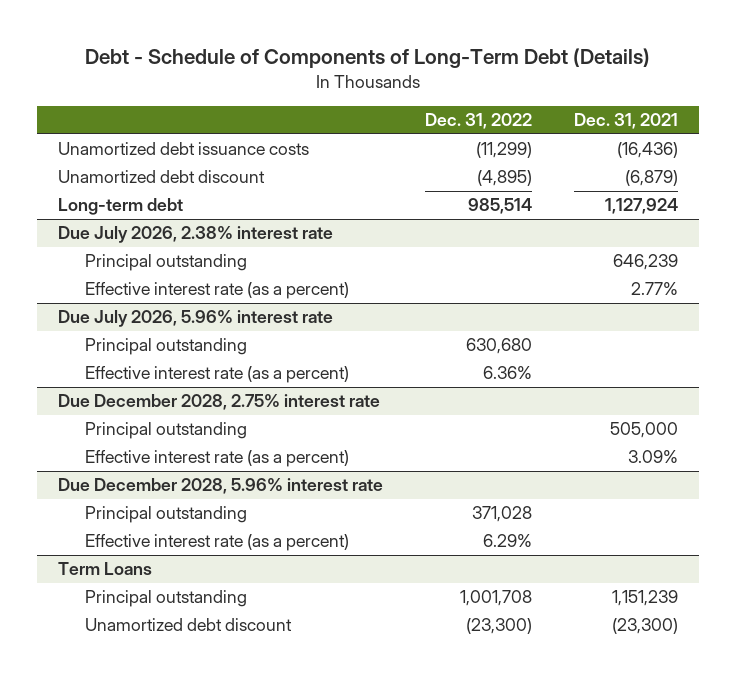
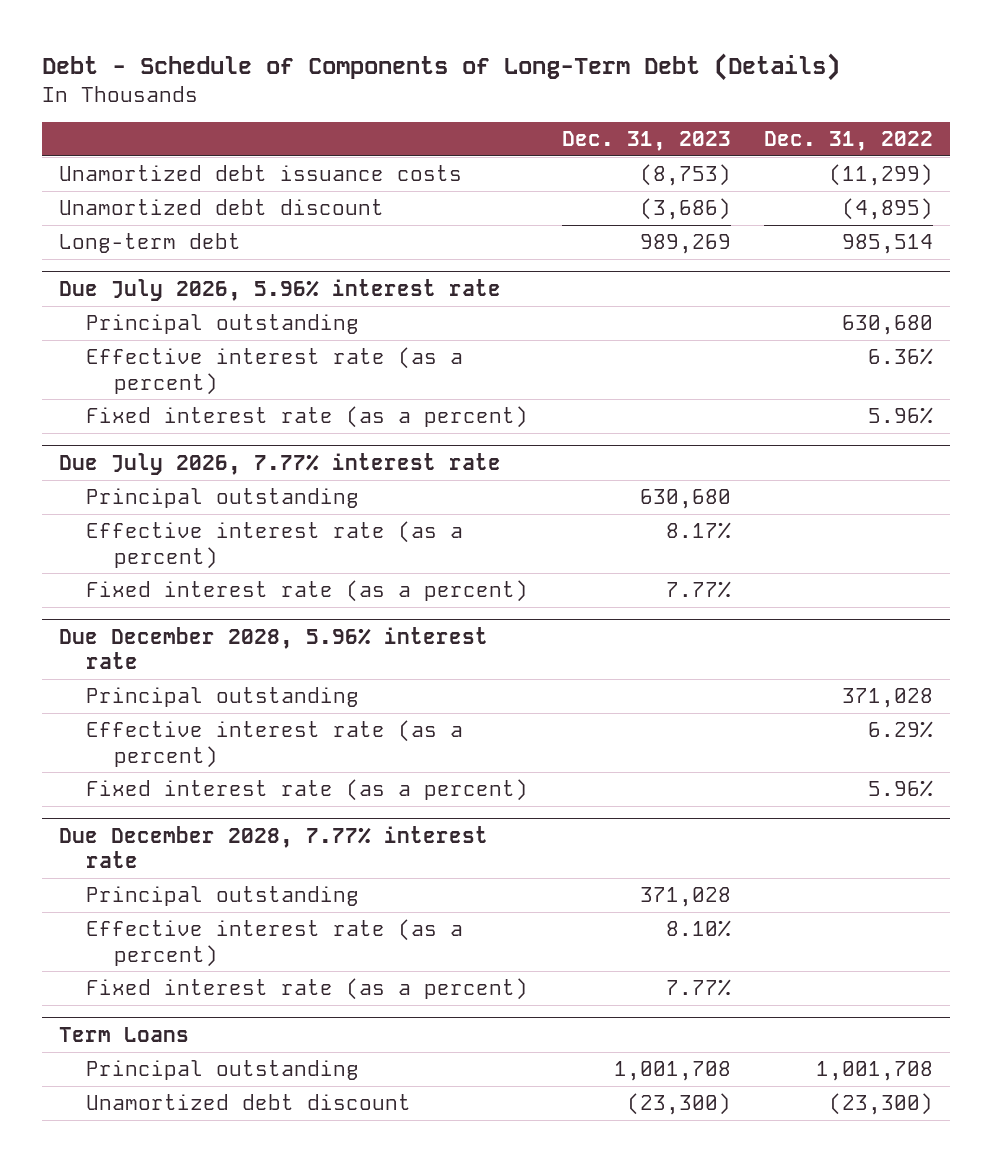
[573,113,678,130] Dec. 31, 2021 -> none
none -> [561,131,731,152] Dec. 31, 2023
[57,226,333,244] Due July 2026, 2.38% interest rate -> none
[84,254,247,272] Principal outstanding -> none
[84,282,349,300] Effective interest rate (as a percent) -> none
[57,394,380,411] Due December 2028, 2.75% interest rate -> none
none -> [86,406,529,429] Fixed interest rate (as a percent)
none -> [58,452,501,475] Due July 2026, 7.77% interest rate
none -> [86,580,529,603] Fixed interest rate (as a percent)
none -> [86,779,529,802] Fixed interest rate (as a percent)
none -> [58,825,488,869] Due December 2028, 7.77% interest rate
none -> [86,886,360,907] Principal outstanding
none -> [86,919,464,967] Effective interest rate (as a percent)
none -> [86,978,529,1001] Fixed interest rate (as a percent)

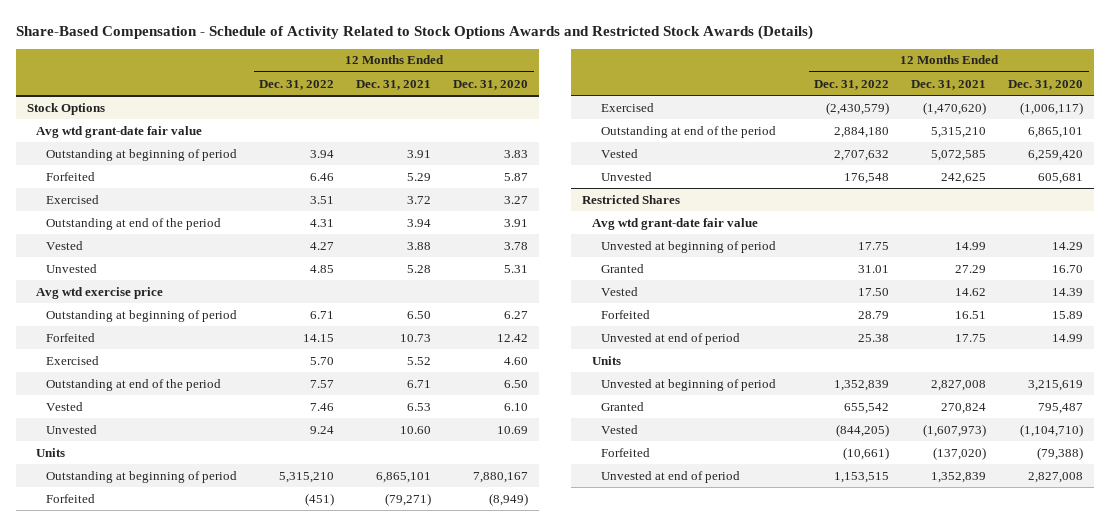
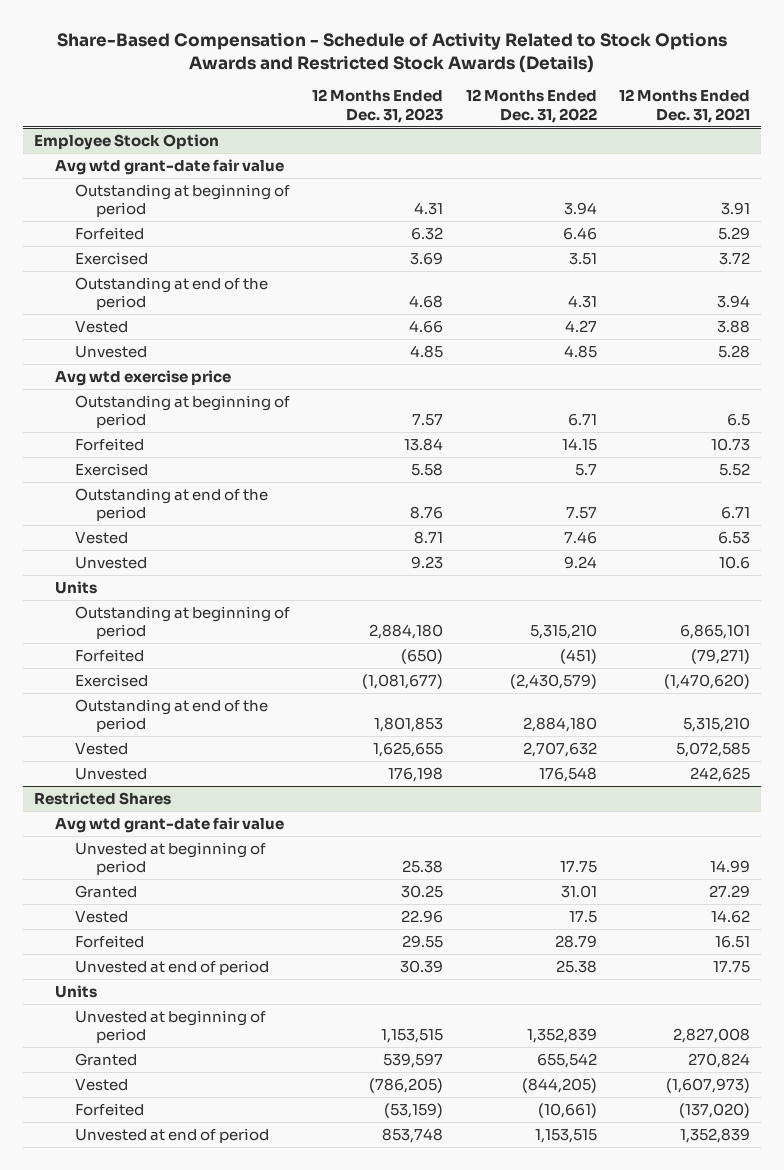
[453,79,529,90] Dec. 31, 2020 -> none
none -> [312,89,444,123] 12 Months Ended Dec. 31, 2023
[26,102,105,115] Stock Options -> [34,133,220,150] Employee Stock Option
[407,310,432,319] 6.50 -> [726,413,750,427] 6.5
[310,356,335,365] 5.70 -> [574,463,597,476] 5.7
[400,425,432,434] 10.60 -> [718,555,750,569] 10.6
[858,287,890,296] 17.50 -> [568,910,597,923] 17.5

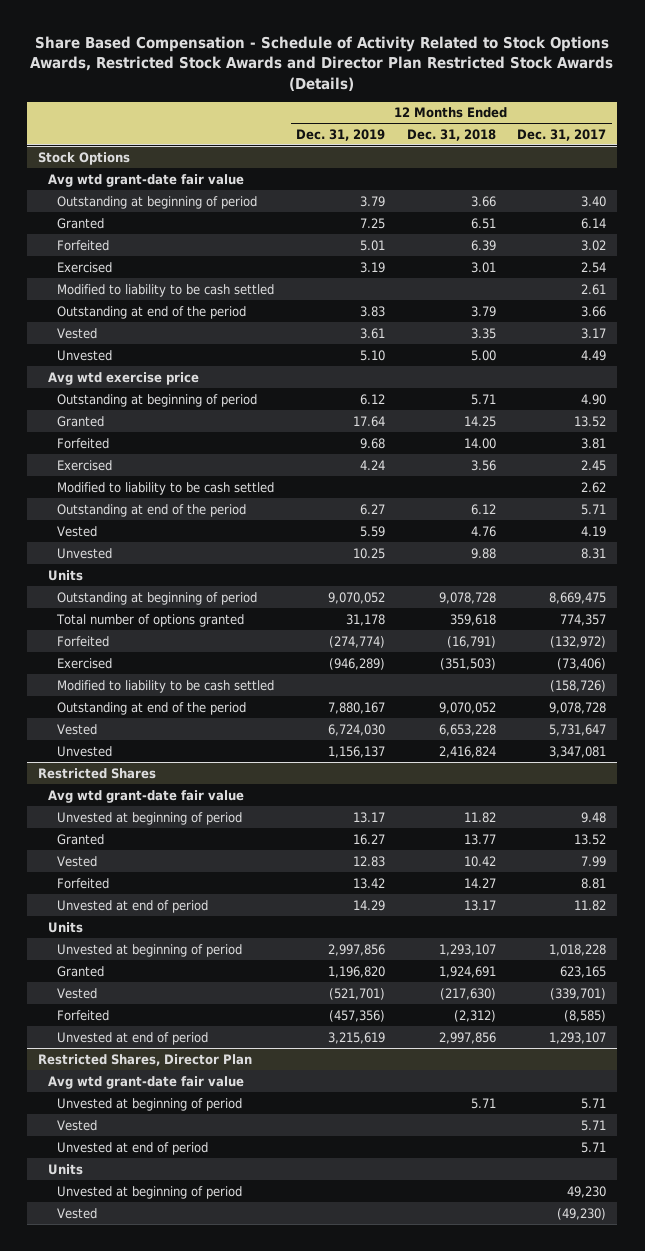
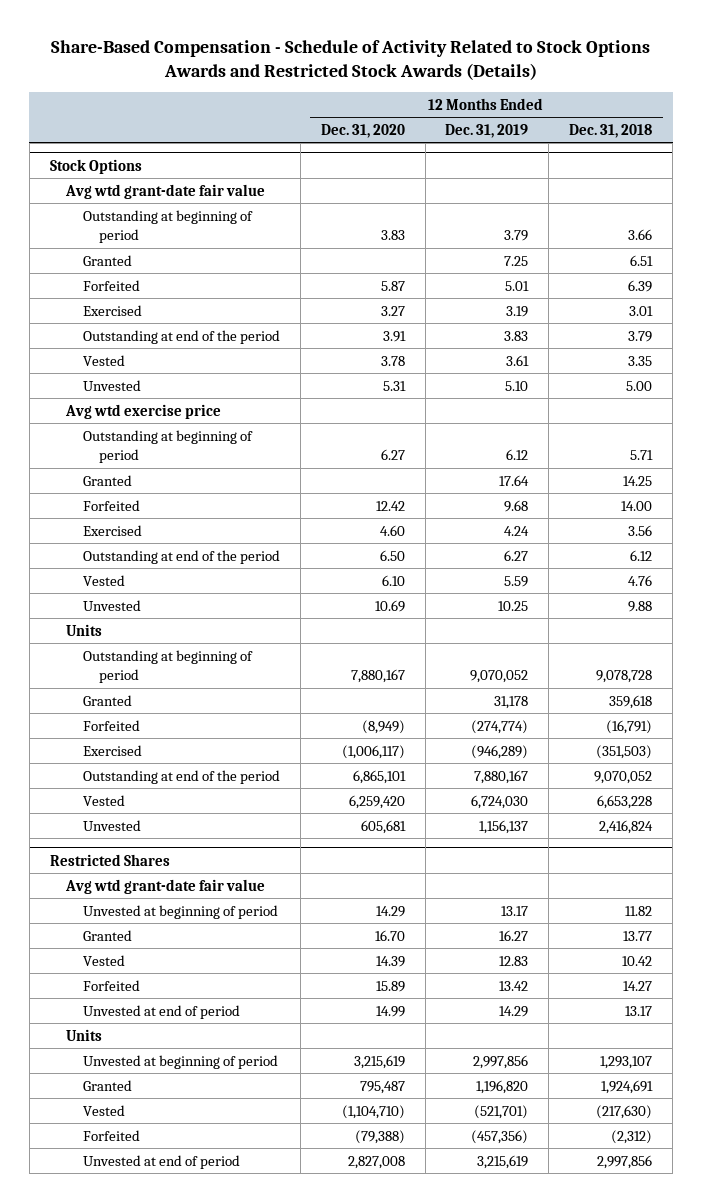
[30,35,614,91] Share Based Compensation - Schedule of Activity Related to Stock Options Awards, Restricted Stock Awards and Director Plan Restricted Stock Awards (Details) -> [51,39,651,80] Share-Based Compensation - Schedule of Activity Related to Stock Options Awards and Restricted Stock Awards (Details)
[517,128,607,141] Dec. 31, 2017 -> none
none -> [320,123,405,138] Dec. 31, 2020
[57,283,275,297] Modified to liability to be cash settled -> none
[57,481,275,495] Modified to liability to be cash settled -> none
[56,613,245,627] Total number of options granted -> [82,694,132,706] Granted
[57,679,275,693] Modified to liability to be cash settled -> none
[38,1053,253,1066] Restricted Shares, Director Plan -> none
[47,1075,244,1089] Avg wtd grant-date fair value -> none
[57,1097,243,1111] Unvested at beginning of period -> none
[57,1119,98,1131] Vested -> none
[57,1141,209,1155] Unvested at end of period -> none
[47,1163,83,1175] Units -> none
[57,1185,243,1199] Unvested at beginning of period -> none
[57,1207,98,1219] Vested -> none

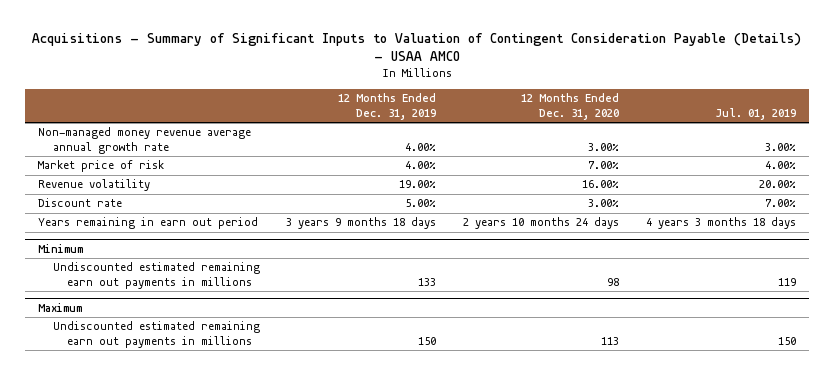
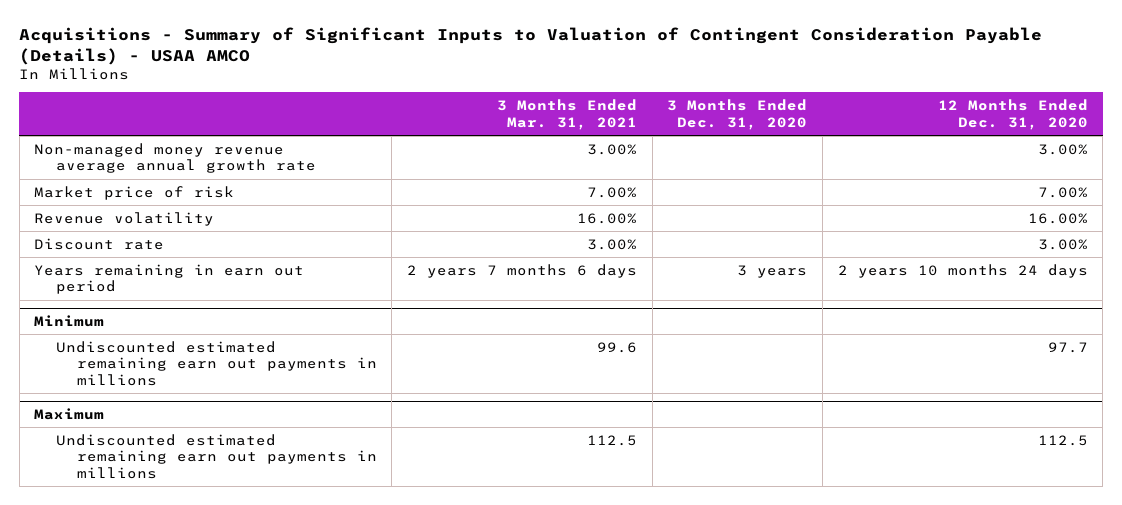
[338,93,437,120] 12 Months Ended Dec. 31, 2019 -> none
[714,107,796,120] Jul. 01, 2019 -> none
none -> [497,98,638,130] 3 Months Ended Mar. 31, 2021
none -> [667,98,808,130] 3 Months Ended Dec. 31, 2020
[607,277,620,286] 98 -> [1047,341,1088,353] 97.7
[601,336,620,345] 113 -> [1037,434,1088,446] 112.5

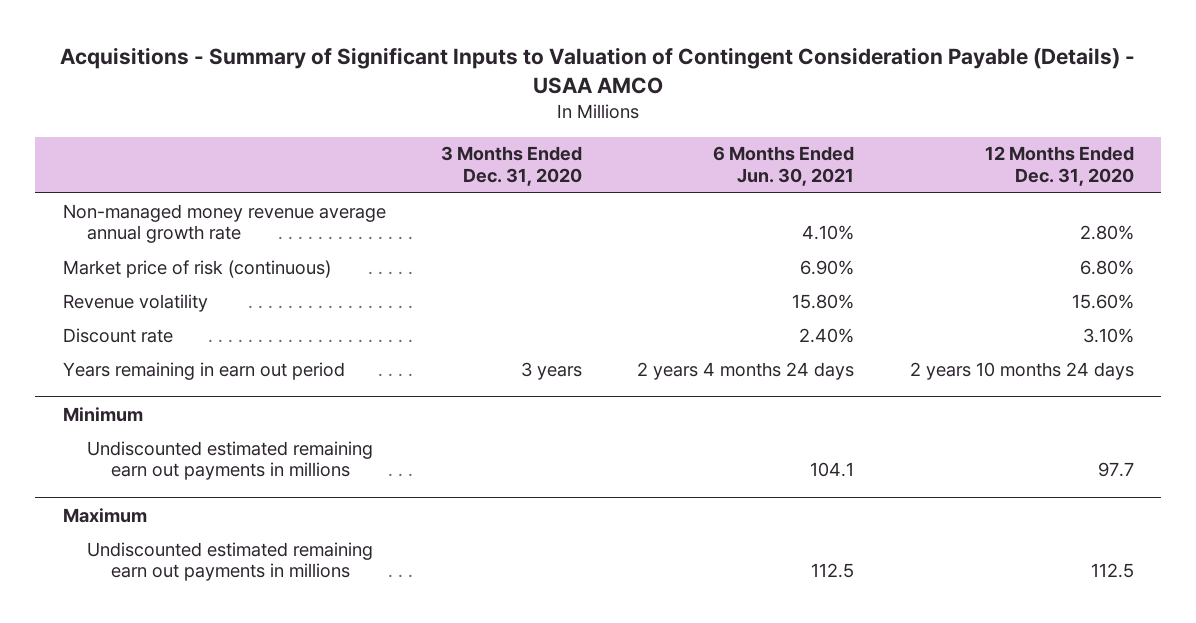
[497,98,638,130] 3 Months Ended Mar. 31, 2021 -> none
none -> [713,146,855,187] 6 Months Ended Jun. 30, 2021
[1037,143,1088,155] 3.00% -> [1079,225,1134,241] 2.80%
[34,185,235,200] Market price of risk -> [62,259,331,278] Market price of risk (continuous)
[1037,186,1088,198] 7.00% -> [1079,259,1134,275] 6.80%
[1027,212,1088,224] 16.00% -> [1071,293,1134,309] 15.60%
[1037,238,1088,250] 3.00% -> [1082,327,1134,343] 3.10%

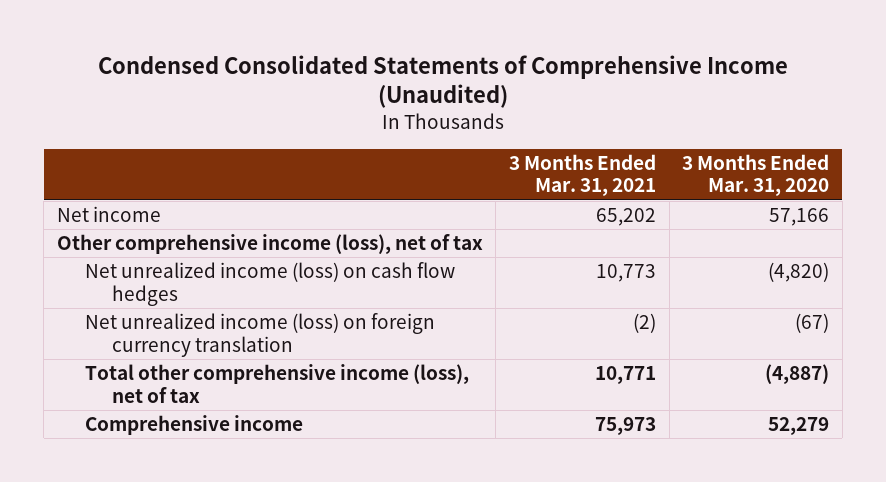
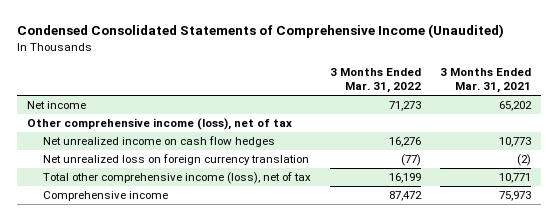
[682,153,830,197] 3 Months Ended Mar. 31, 2020 -> none
none -> [330,68,422,94] 3 Months Ended Mar. 31, 2022
[84,262,455,306] Net unrealized income (loss) on cash flow hedges -> [42,136,275,148] Net unrealized income on cash flow hedges
[84,313,435,357] Net unrealized income (loss) on foreign currency translation -> [42,154,309,166] Net unrealized loss on foreign currency translation

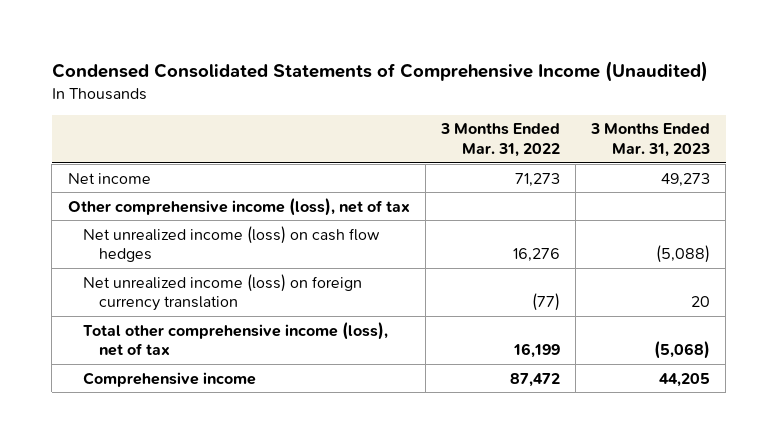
[440,68,532,94] 3 Months Ended Mar. 31, 2021 -> none
none -> [590,123,711,158] 3 Months Ended Mar. 31, 2023
[42,136,275,148] Net unrealized income on cash flow hedges -> [83,225,381,263] Net unrealized income (loss) on cash flow hedges
[42,154,309,166] Net unrealized loss on foreign currency translation -> [83,273,363,312] Net unrealized income (loss) on foreign currency translation

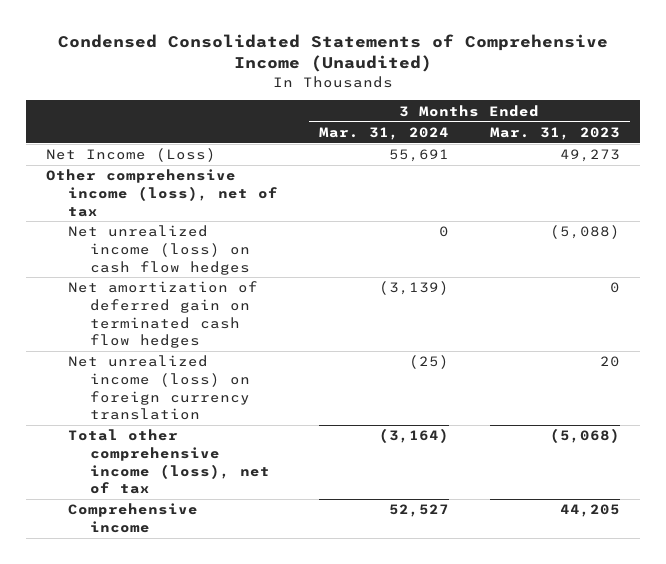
[439,123,560,158] 3 Months Ended Mar. 31, 2022 -> none
none -> [318,126,449,140] Mar. 31, 2024
[67,172,151,184] Net income -> [46,148,217,163] Net Income (Loss)
none -> [67,281,258,349] Net amortization of deferred gain on terminated cash flow hedges

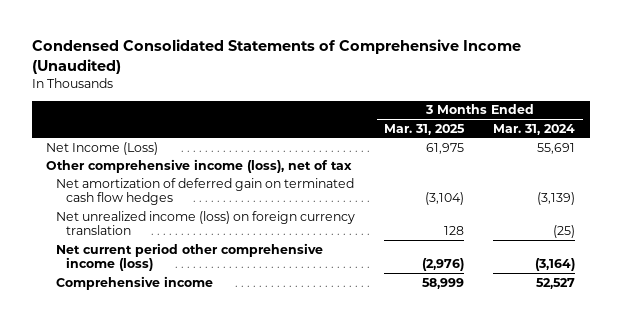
[489,126,620,140] Mar. 31, 2023 -> none
none -> [384,123,466,135] Mar. 31, 2025
[67,225,250,275] Net unrealized income (loss) on cash flow hedges -> none
[67,429,270,495] Total other comprehensive income (loss), net of tax -> [56,242,324,272] Net current period other comprehensive income (loss)

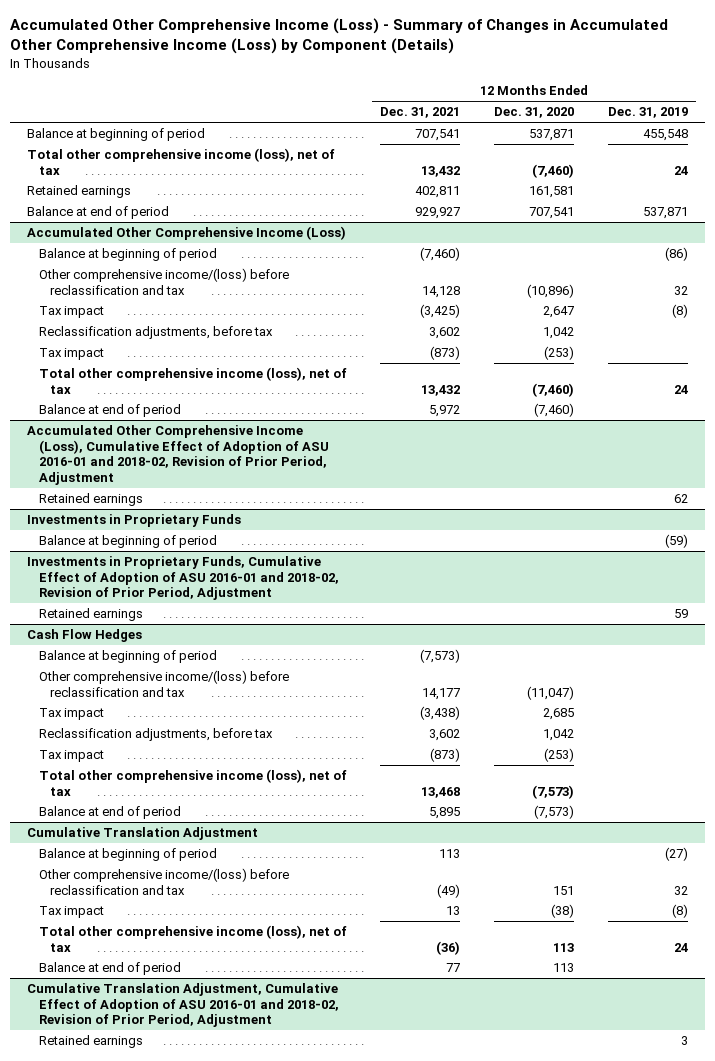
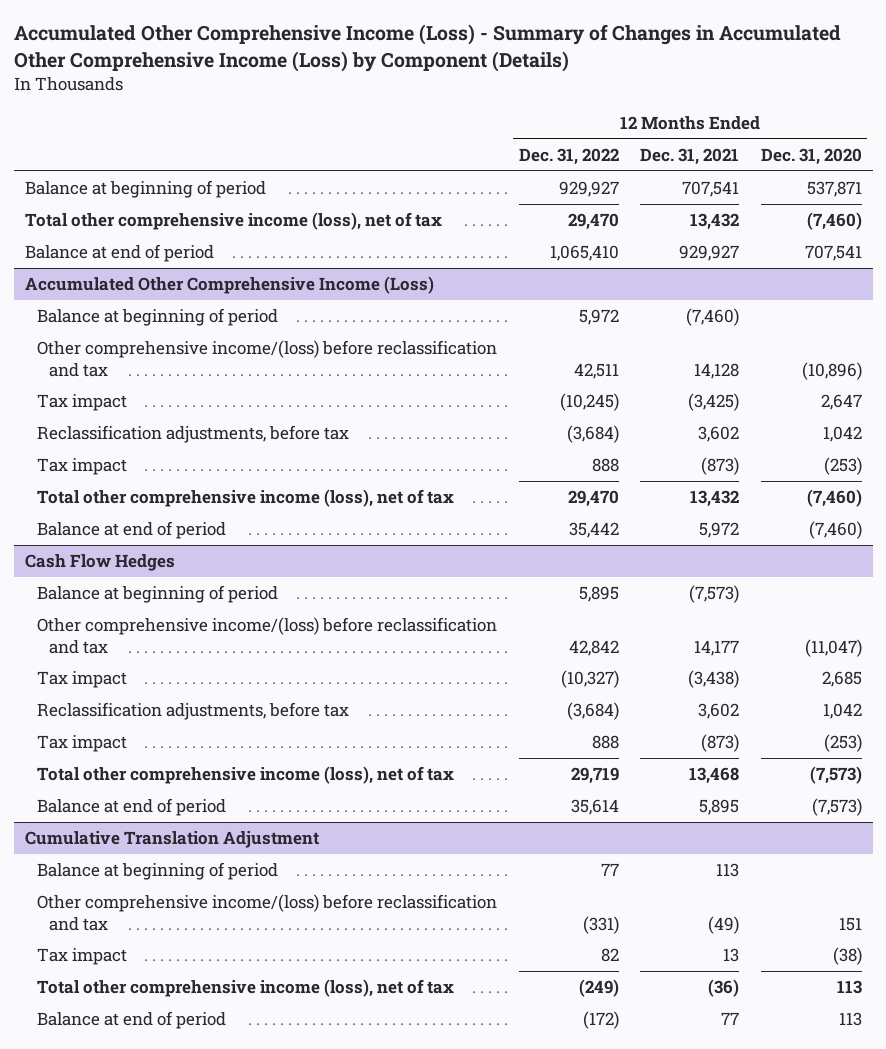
[607,107,688,119] Dec. 31, 2019 -> none
none -> [518,148,619,166] Dec. 31, 2022
[27,184,132,198] Retained earnings -> none
[27,424,329,485] Accumulated Other Comprehensive Income (Loss), Cumulative Effect of Adoption of ASU 2016-01 and 2018-02, Revision of Prior Period, Adjustment -> none
[38,492,143,506] Retained earnings -> none
[27,513,242,527] Investments in Proprietary Funds -> none
[38,534,217,548] Balance at beginning of period -> none
[27,555,339,601] Investments in Proprietary Funds, Cumulative Effect of Adoption of ASU 2016-01 and 2018-02, Revision of Prior Period, Adjustment -> none
[38,607,143,621] Retained earnings -> none
[27,982,339,1028] Cumulative Translation Adjustment, Cumulative Effect of Adoption of ASU 2016-01 and 2018-02, Revision of Prior Period, Adjustment -> none
[38,1034,143,1048] Retained earnings -> none

